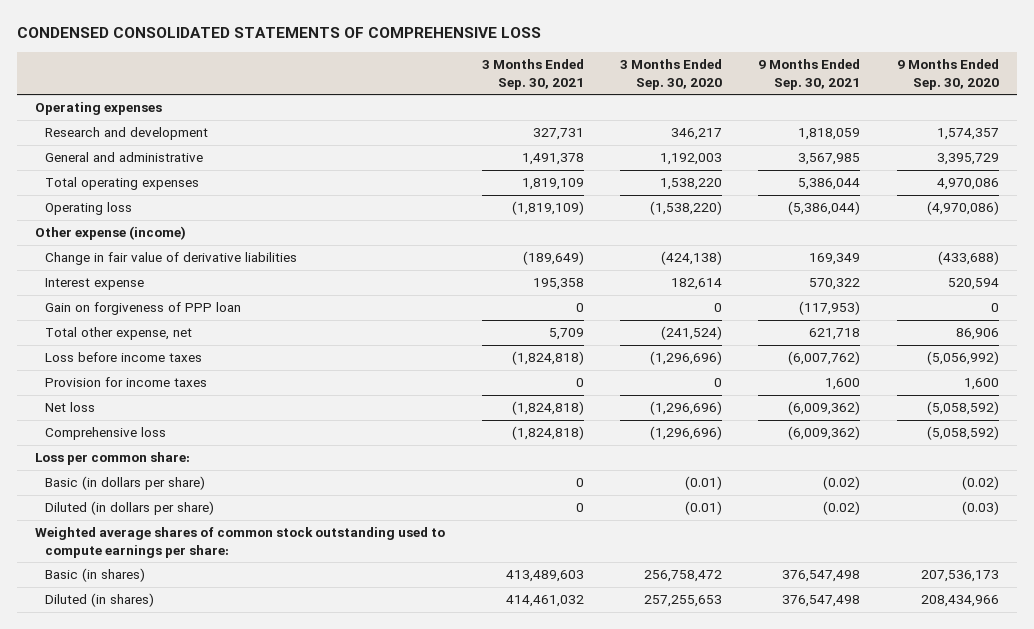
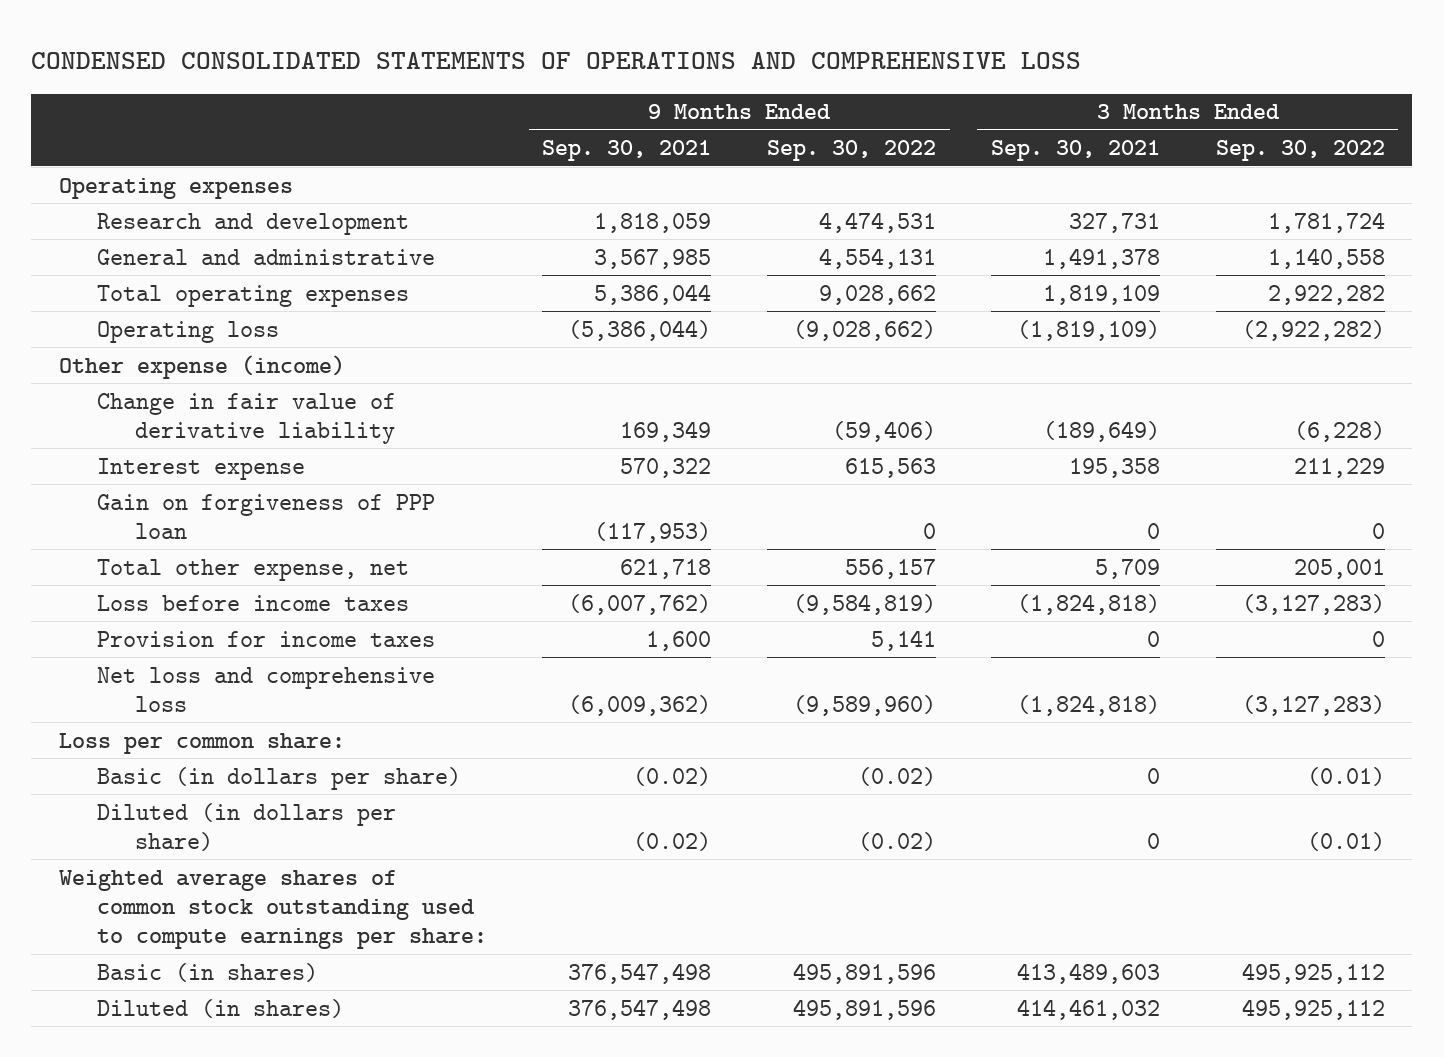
[17,27,542,39] CONDENSED CONSOLIDATED STATEMENTS OF COMPREHENSIVE LOSS -> [31,52,1082,70] CONDENSED CONSOLIDATED STATEMENTS OF OPERATIONS AND COMPREHENSIVE LOSS
[620,59,723,90] 3 Months Ended Sep. 30, 2020 -> none
[896,59,999,90] 9 Months Ended Sep. 30, 2020 -> none
none -> [766,140,936,162] Sep. 30, 2022
none -> [1215,140,1385,162] Sep. 30, 2022
[45,252,298,266] Change in fair value of derivative liabilities -> [97,392,397,444] Change in fair value of derivative liability
[45,427,167,441] Comprehensive loss -> none
[45,402,96,413] Net loss -> [97,666,436,712] Net loss and comprehensive loss

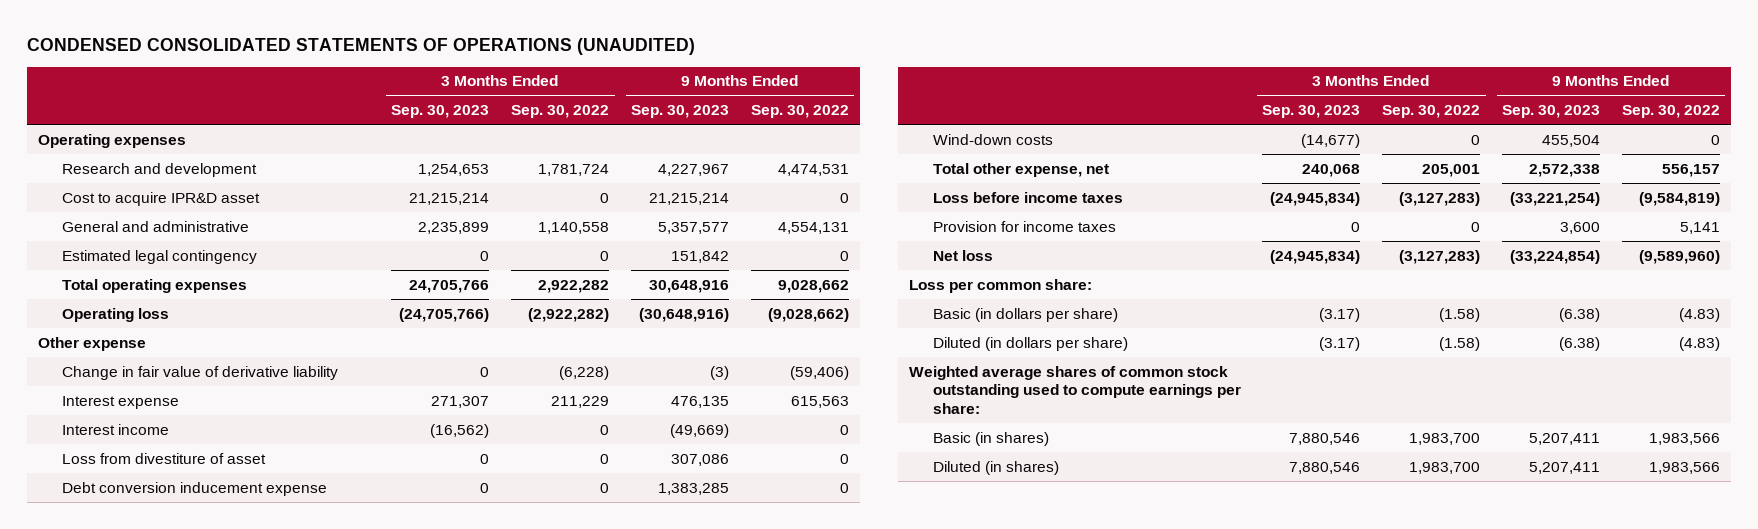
[31,52,1082,70] CONDENSED CONSOLIDATED STATEMENTS OF OPERATIONS AND COMPREHENSIVE LOSS -> [27,38,696,56] CONDENSED CONSOLIDATED STATEMENTS OF OPERATIONS (UNAUDITED)
[542,140,712,162] Sep. 30, 2021 -> none
[991,140,1161,162] Sep. 30, 2021 -> none
none -> [391,105,490,119] Sep. 30, 2023
none -> [631,105,730,119] Sep. 30, 2023
none -> [61,191,260,206] Cost to acquire IPR&D asset
none -> [61,249,257,264] Estimated legal contingency
[58,354,345,379] Other expense (income) -> [38,336,147,351] Other expense
[97,493,436,539] Gain on forgiveness of PPP loan -> none
none -> [61,423,169,435] Interest income
none -> [61,452,266,464] Loss from divestiture of asset
none -> [61,481,327,496] Debt conversion inducement expense
none -> [932,133,1053,145] Wind-down costs
[97,666,436,712] Net loss and comprehensive loss -> [932,249,993,261] Net loss
[857,766,936,786] (0.02) -> [1678,307,1720,322] (4.83)
[1306,766,1385,786] (0.01) -> [1439,307,1481,322] (1.58)
[857,831,936,851] (0.02) -> [1678,336,1720,351] (4.83)
[1306,831,1385,851] (0.01) -> [1439,336,1481,351] (1.58)
[792,962,936,984] 495,891,596 -> [1648,432,1720,445] 1,983,566
[1241,962,1385,984] 495,925,112 -> [1409,432,1481,445] 1,983,700
[792,998,936,1020] 495,891,596 -> [1648,461,1720,474] 1,983,566
[1241,998,1385,1020] 495,925,112 -> [1409,461,1481,474] 1,983,700

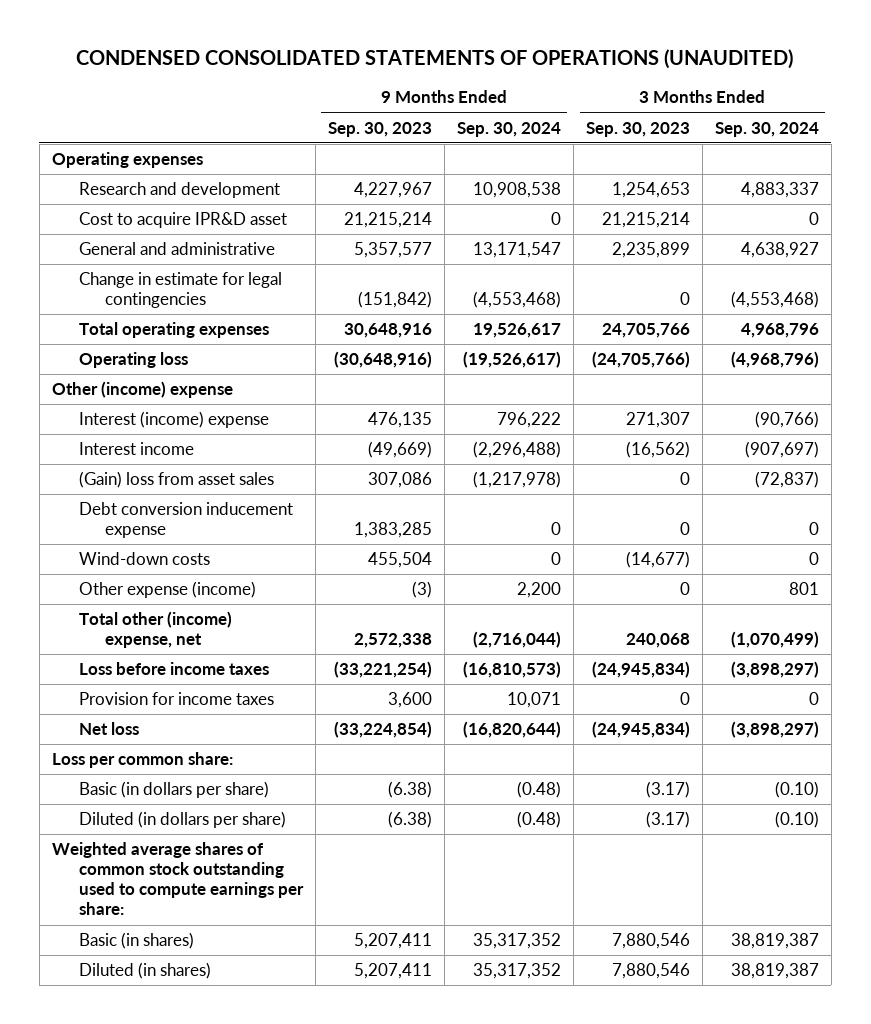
[511,105,610,119] Sep. 30, 2022 -> none
[750,105,849,119] Sep. 30, 2022 -> none
none -> [456,121,561,137] Sep. 30, 2024
none -> [714,121,819,137] Sep. 30, 2024
[61,249,257,264] Estimated legal contingency -> none
none -> [78,272,282,309] Change in estimate for legal contingencies
[61,365,338,380] Change in fair value of derivative liability -> none
[38,336,147,351] Other expense -> [51,381,233,399] Other (income) expense
[61,395,179,409] Interest expense -> [78,411,269,429] Interest (income) expense
[61,452,266,464] Loss from divestiture of asset -> [78,471,274,489] (Gain) loss from asset sales
none -> [78,581,256,599] Other expense (income)
[932,162,1109,177] Total other expense, net -> [78,611,232,649] Total other (income) expense, net

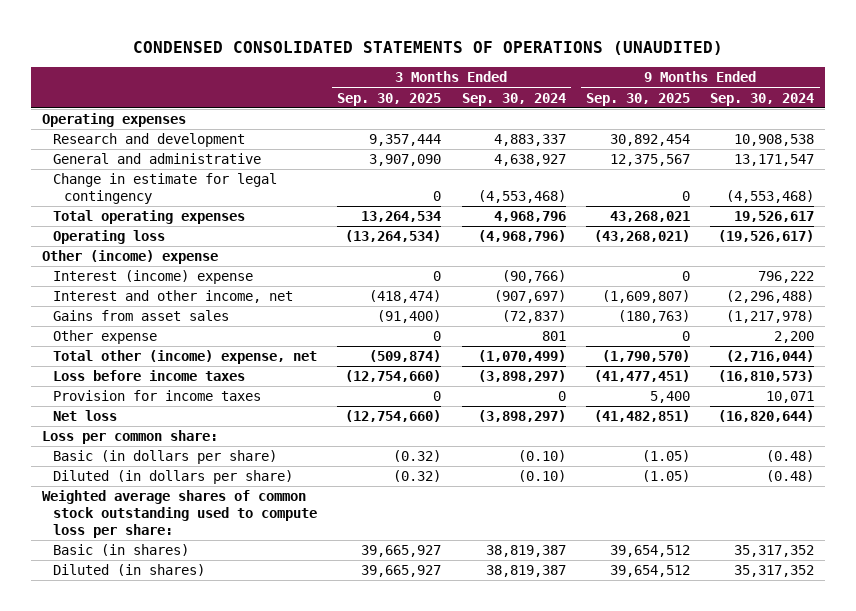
[327,121,432,137] Sep. 30, 2023 -> none
[585,121,690,137] Sep. 30, 2023 -> none
none -> [337,92,442,106] Sep. 30, 2025
none -> [585,92,690,106] Sep. 30, 2025
[78,212,287,229] Cost to acquire IPR&D asset -> none
[78,272,282,309] Change in estimate for legal contingencies -> [52,173,277,205] Change in estimate for legal contingency
[78,502,293,539] Debt conversion inducement expense -> none
[78,552,210,566] Wind-down costs -> none
[78,442,194,456] Interest income -> [52,290,293,304] Interest and other income, net
[78,471,274,489] (Gain) loss from asset sales -> [52,310,229,322] Gains from asset sales
[78,581,256,599] Other expense (income) -> [52,330,157,345] Other expense
[51,842,304,916] Weighted average shares of common stock outstanding used to compute earnings per share: -> [41,490,317,539] Weighted average shares of common stock outstanding used to compute loss per share:

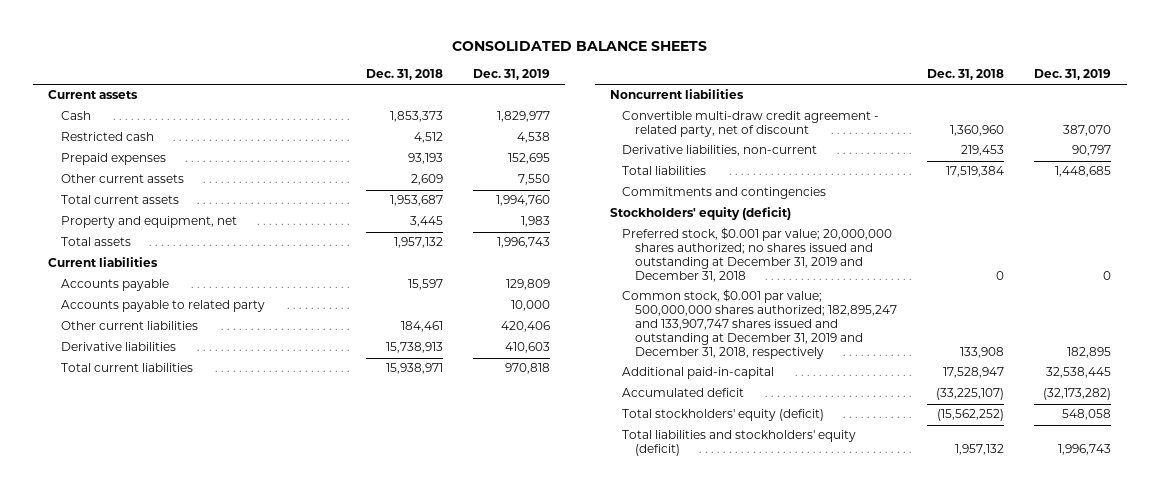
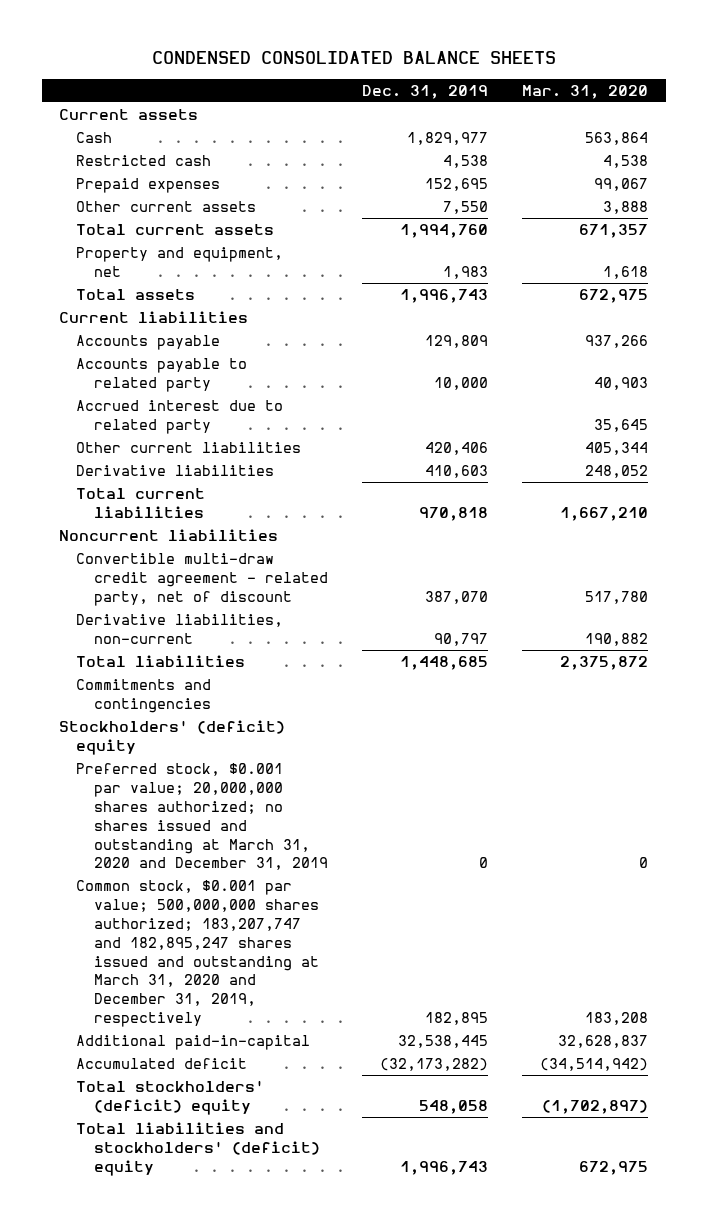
[451,41,707,52] CONSOLIDATED BALANCE SHEETS -> [151,51,556,65] CONDENSED CONSOLIDATED BALANCE SHEETS
[365,68,443,80] Dec. 31, 2018 -> none
none -> [522,84,649,99] Mar. 31, 2020
none -> [76,400,284,435] Accrued interest due to related party
[609,207,791,221] Stockholders' equity (deficit) -> [58,720,285,756] Stockholders' (deficit) equity
[622,227,893,282] Preferred stock, $0.001 par value; 20,000,000 shares authorized; no shares issued and outstanding at December 31, 2019 and December 31, 2018 -> [76,763,328,871] Preferred stock, $0.001 par value; 20,000,000 shares authorized; no shares issued and outstanding at March 31, 2020 and December 31, 2019
[622,289,898,359] Common stock, $0.001 par value; 500,000,000 shares authorized; 182,895,247 and 133,907,747 shares issued and outstanding at December 31, 2019 and December 31, 2018, respectively -> [76,880,319,1028] Common stock, $0.001 par value; 500,000,000 shares authorized; 183,207,747 and 182,895,247 shares issued and outstanding at March 31, 2020 and December 31, 2019, respectively
[622,409,825,422] Total stockholders' equity (deficit) -> [76,1080,265,1116] Total stockholders' (deficit) equity
[622,430,857,457] Total liabilities and stockholders' equity (deficit) -> [76,1122,320,1176] Total liabilities and stockholders' (deficit) equity

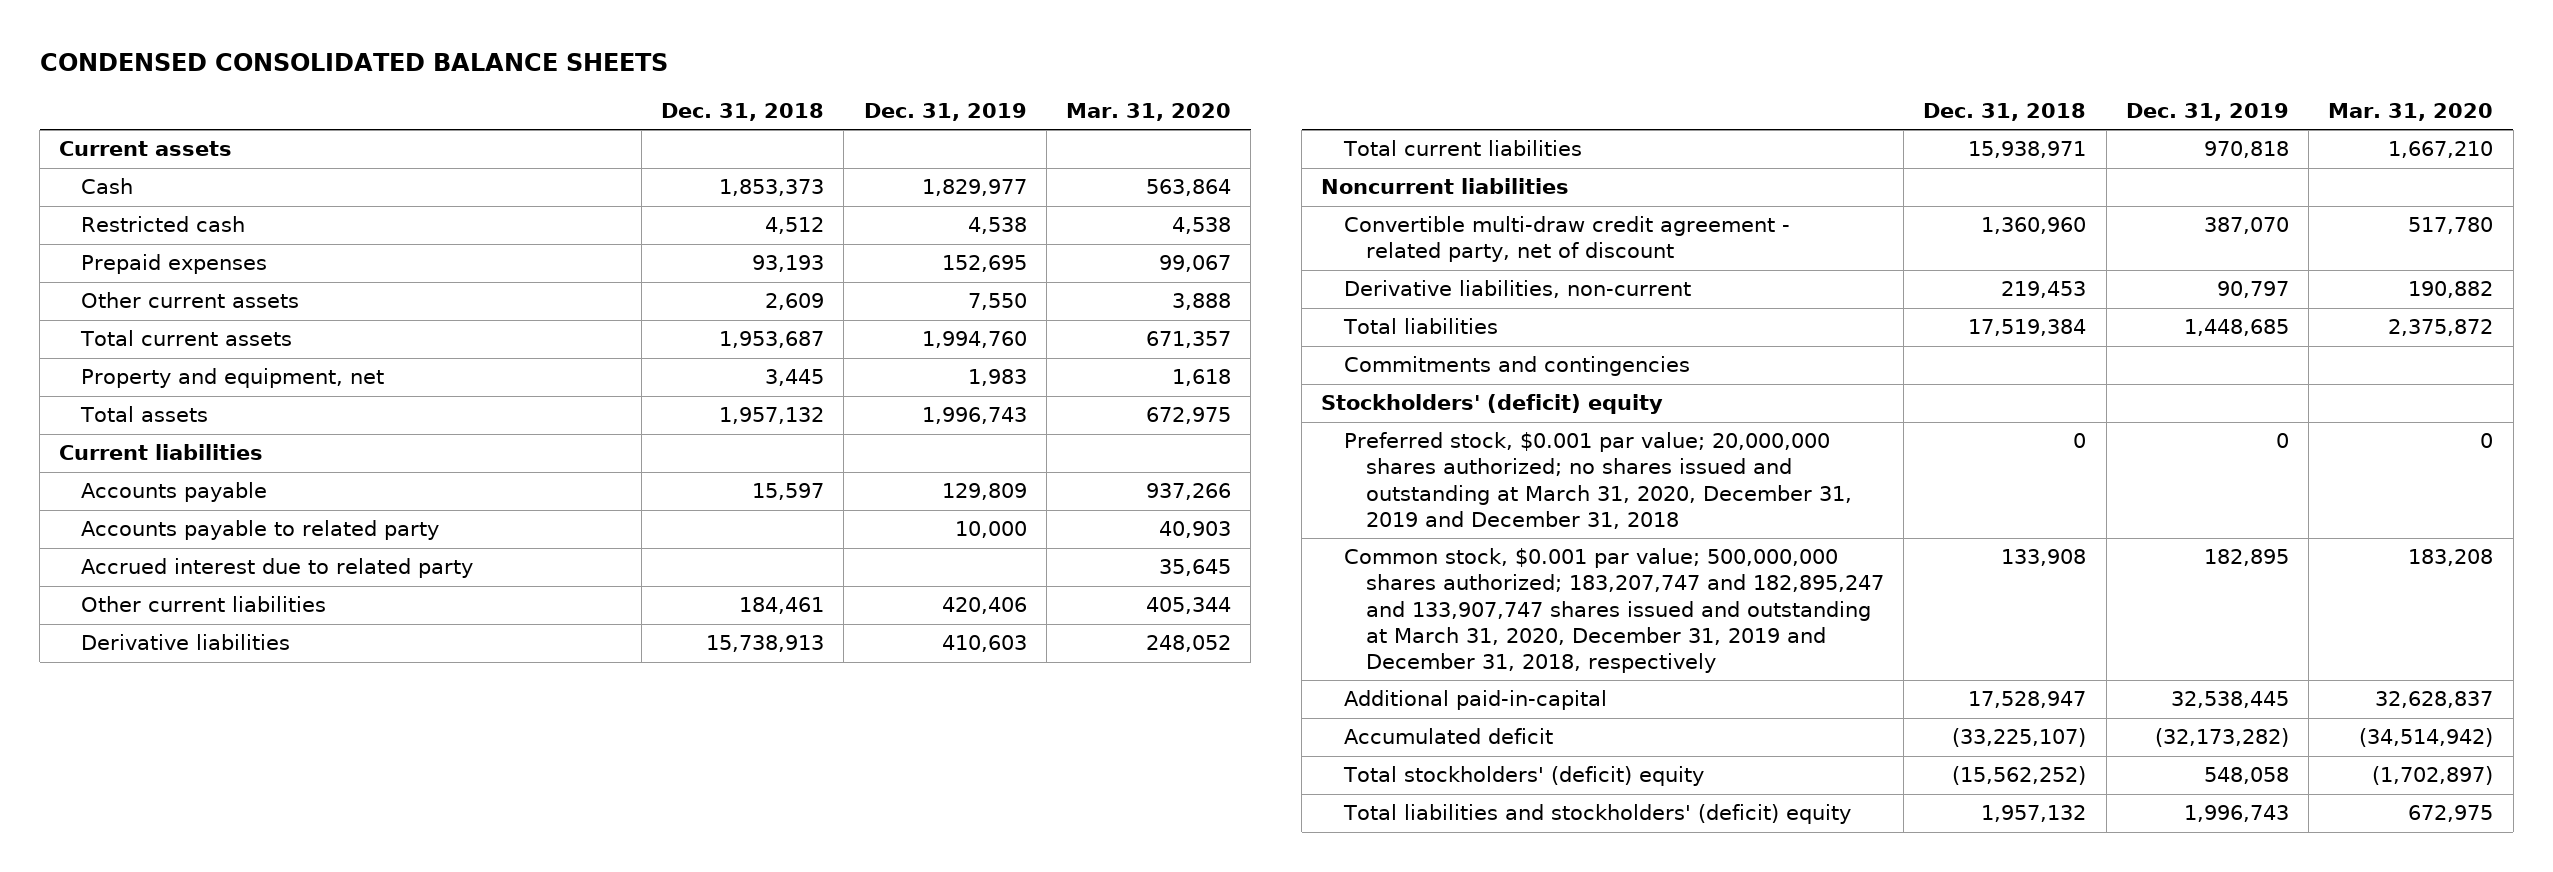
none -> [661,102,825,121] Dec. 31, 2018
[76,763,328,871] Preferred stock, $0.001 par value; 20,000,000 shares authorized; no shares issued and outstanding at March 31, 2020 and December 31, 2019 -> [1343,432,1852,529] Preferred stock, $0.001 par value; 20,000,000 shares authorized; no shares issued and outstanding at March 31, 2020, December 31, 2019 and December 31, 2018
[76,880,319,1028] Common stock, $0.001 par value; 500,000,000 shares authorized; 183,207,747 and 182,895,247 shares issued and outstanding at March 31, 2020 and December 31, 2019, respectively -> [1343,548,1884,673] Common stock, $0.001 par value; 500,000,000 shares authorized; 183,207,747 and 182,895,247 and 133,907,747 shares issued and outstanding at March 31, 2020, December 31, 2019 and December 31, 2018, respectively

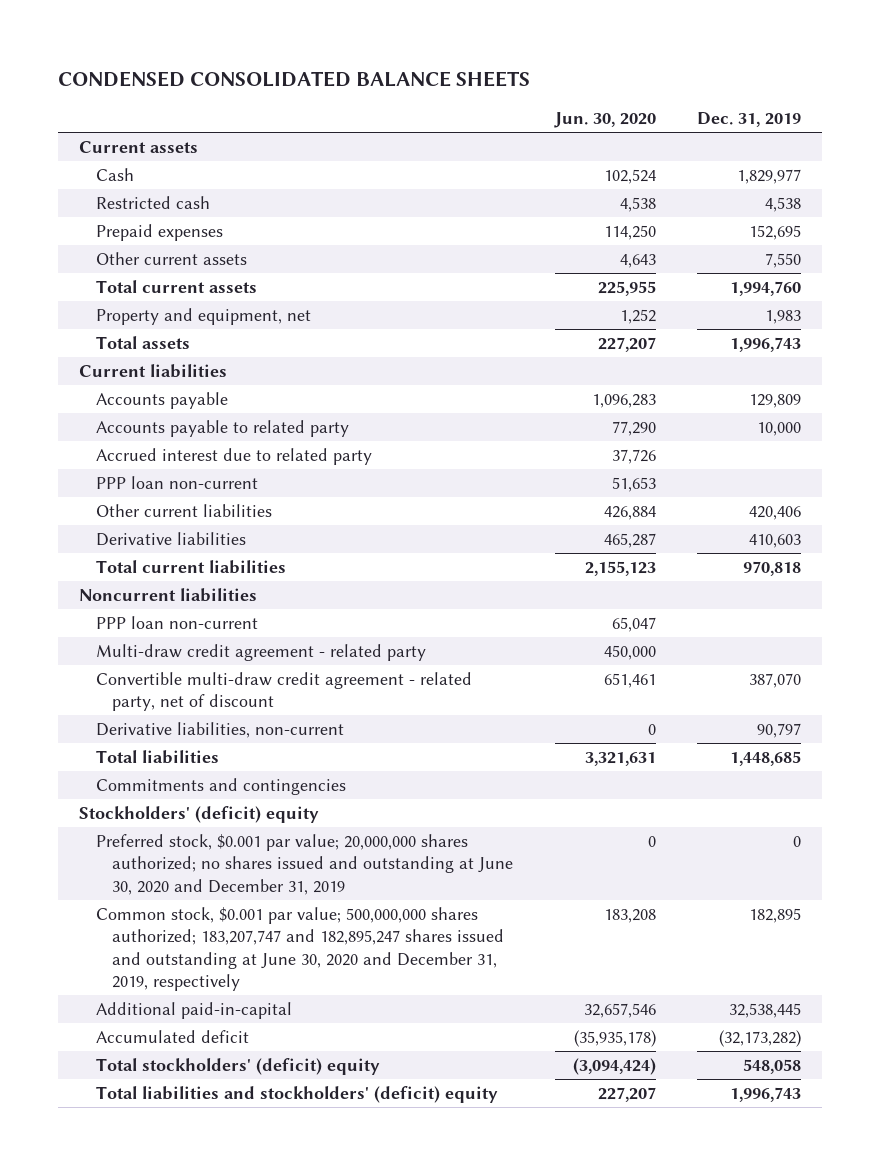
[661,102,825,121] Dec. 31, 2018 -> none
[1066,102,1232,121] Mar. 31, 2020 -> none
none -> [553,112,656,129] Jun. 30, 2020
none -> [95,475,258,489] PPP loan non-current
none -> [95,615,258,629] PPP loan non-current
none -> [95,643,426,661] Multi-draw credit agreement - related party
[1343,432,1852,529] Preferred stock, $0.001 par value; 20,000,000 shares authorized; no shares issued and outstanding at March 31, 2020, December 31, 2019 and December 31, 2018 -> [95,833,513,895] Preferred stock, $0.001 par value; 20,000,000 shares authorized; no shares issued and outstanding at June 30, 2020 and December 31, 2019
[1343,548,1884,673] Common stock, $0.001 par value; 500,000,000 shares authorized; 183,207,747 and 182,895,247 and 133,907,747 shares issued and outstanding at March 31, 2020, December 31, 2019 and December 31, 2018, respectively -> [95,906,504,991] Common stock, $0.001 par value; 500,000,000 shares authorized; 183,207,747 and 182,895,247 shares issued and outstanding at June 30, 2020 and December 31, 2019, respectively

